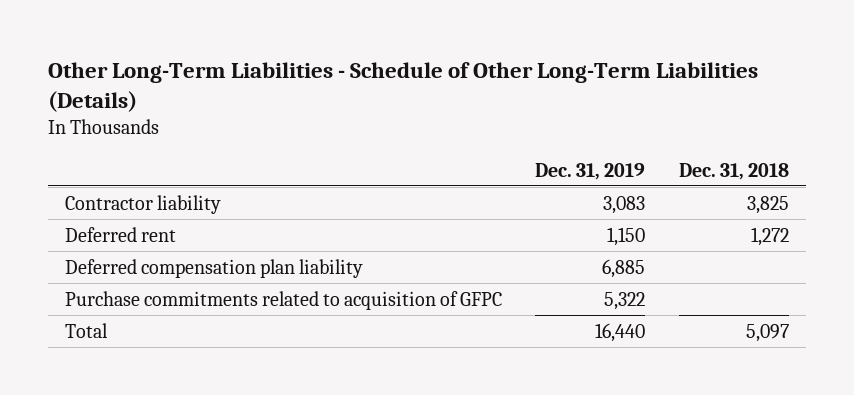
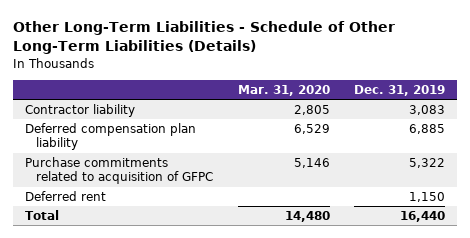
[679,162,790,180] Dec. 31, 2018 -> none
none -> [237,85,330,97] Mar. 31, 2020
[64,226,176,242] Deferred rent -> [25,191,107,202] Deferred rent

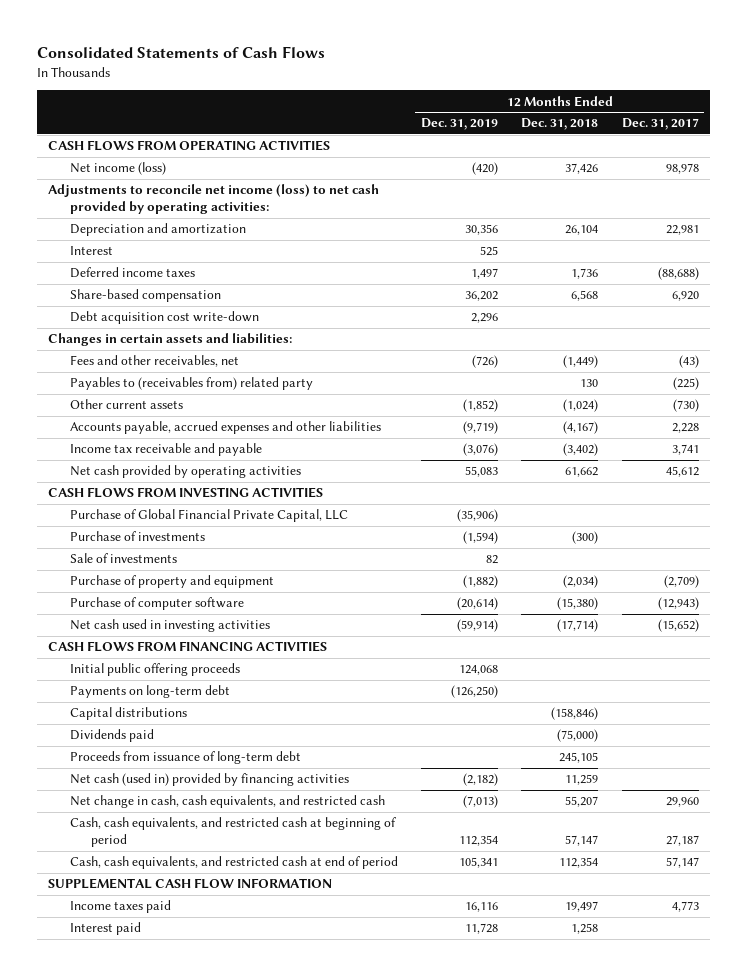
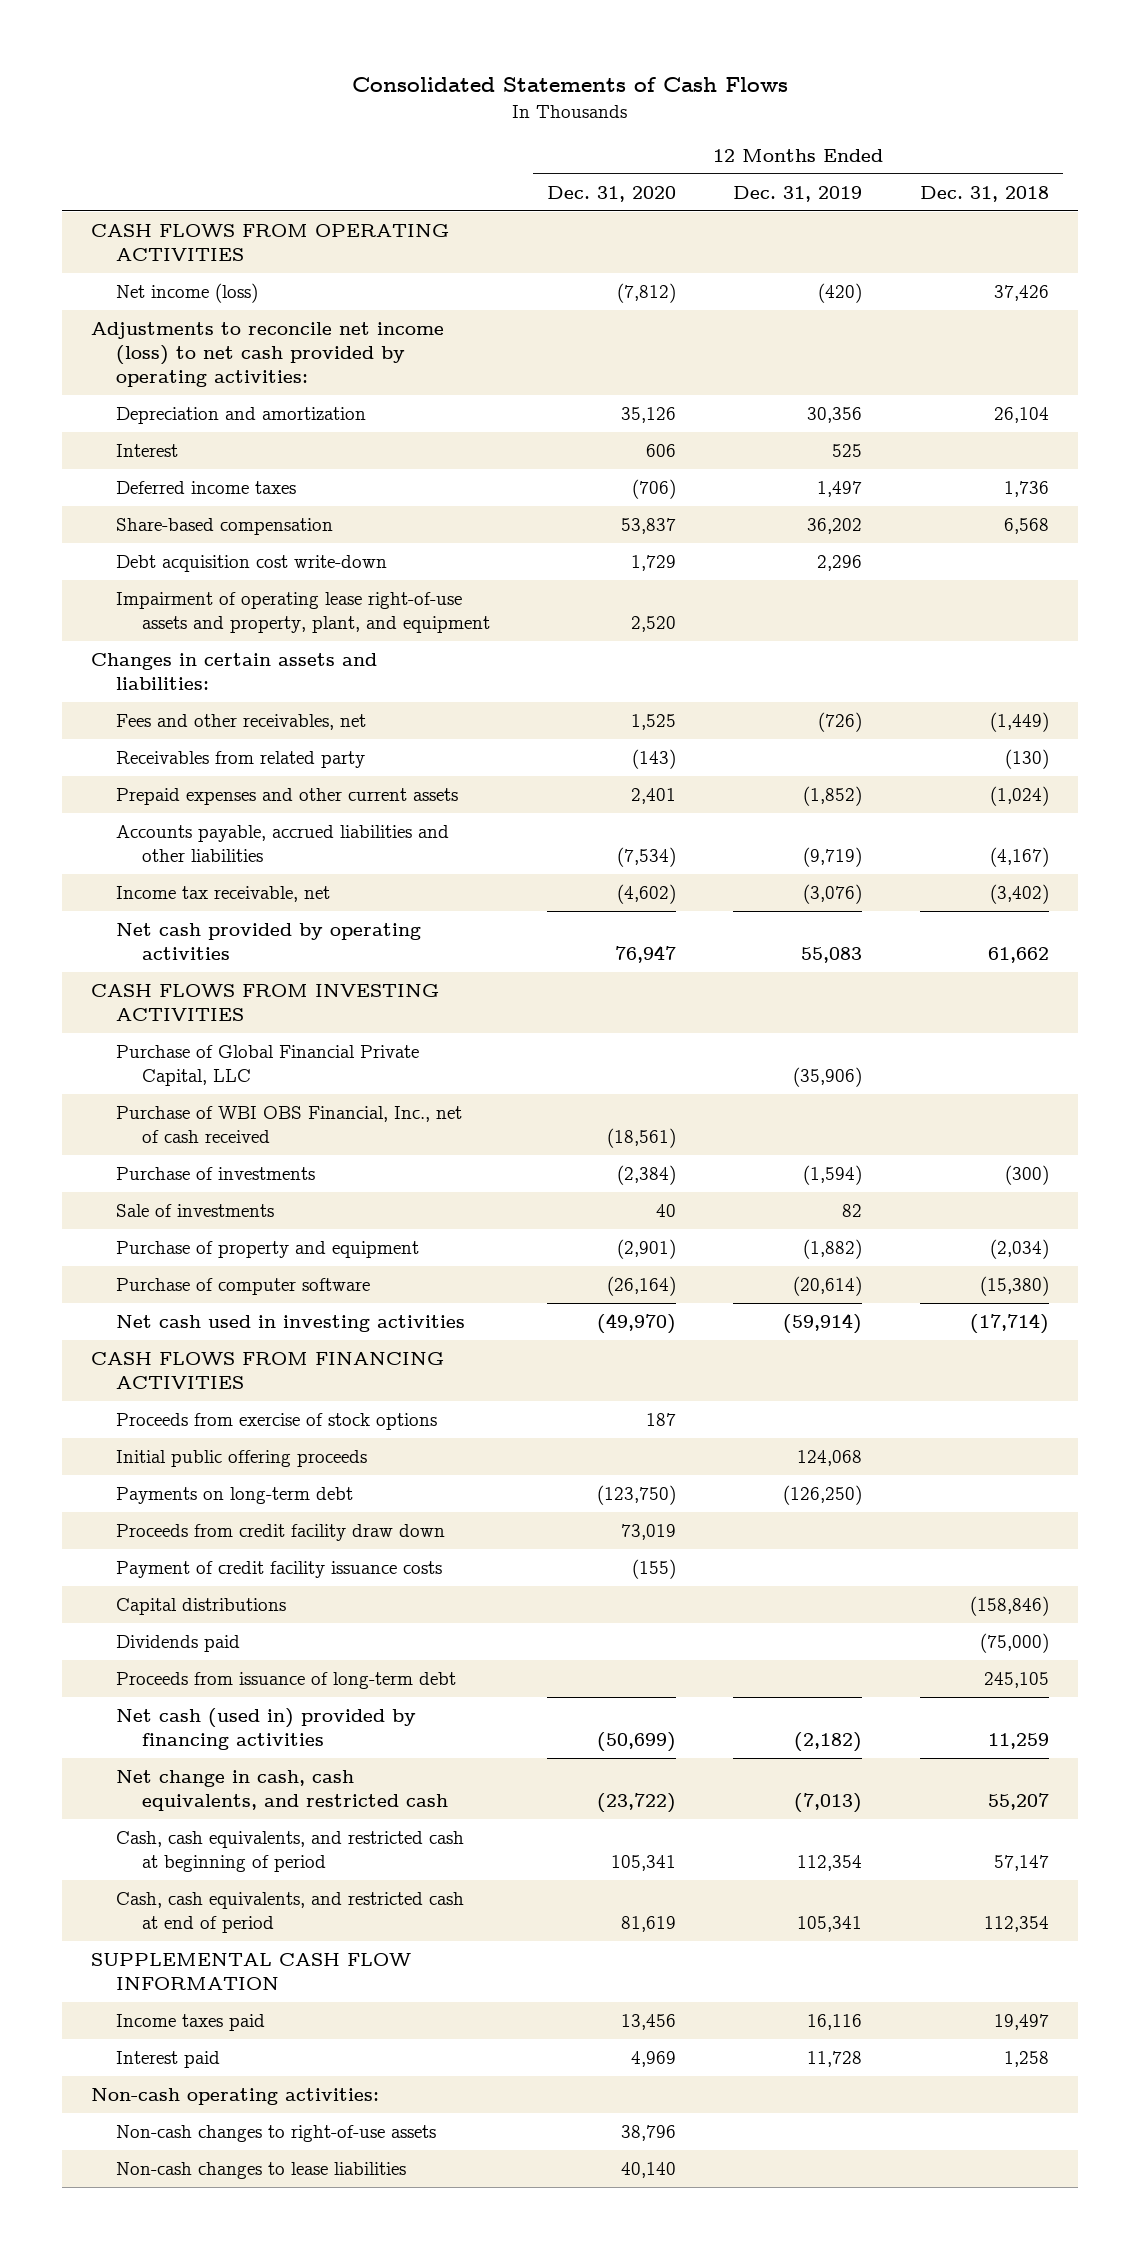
[621,118,699,131] Dec. 31, 2017 -> none
none -> [546,185,676,202] Dec. 31, 2020
none -> [116,592,490,634] Impairment of operating lease right-of-use assets and property, plant, and equipment
[69,377,313,391] Payables to (receivables from) related party -> [116,751,366,769] Receivables from related party
[580,379,599,388] 130 -> [1004,749,1049,770] (130)
[69,399,183,410] Other current assets -> [116,788,459,806] Prepaid expenses and other current assets
[69,421,381,435] Accounts payable, accrued expenses and other liabilities -> [116,825,450,863] Accounts payable, accrued liabilities and other liabilities
[69,443,262,457] Income tax receivable and payable -> [116,886,331,903] Income tax receivable, net
none -> [116,1106,463,1144] Purchase of WBI OBS Financial, Inc., net of cash received
none -> [116,1413,438,1431] Proceeds from exercise of stock options
none -> [116,1524,446,1542] Proceeds from credit facility draw down
none -> [116,1561,443,1579] Payment of credit facility issuance costs
none -> [90,2088,379,2106] Non-cash operating activities:
none -> [116,2125,437,2143] Non-cash changes to right-of-use assets
none -> [116,2162,407,2180] Non-cash changes to lease liabilities

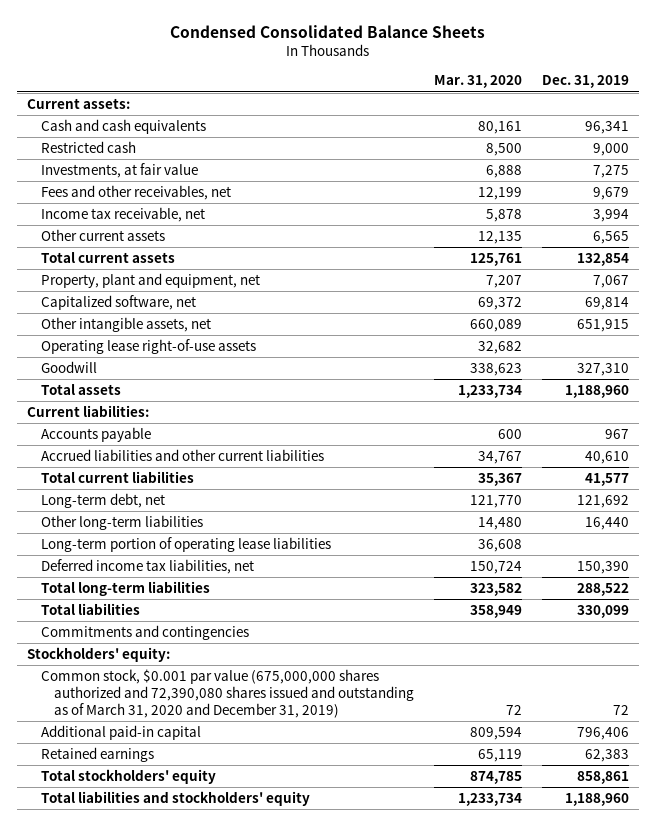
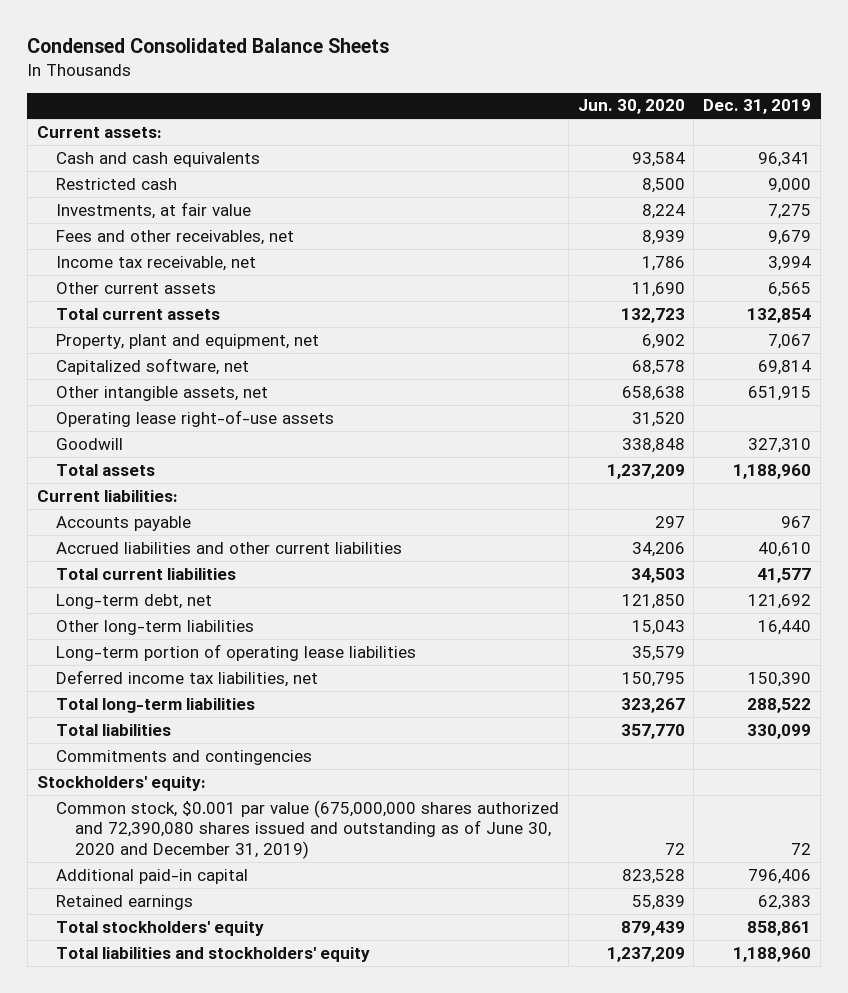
[434,75,523,89] Mar. 31, 2020 -> none
none -> [577,99,685,115] Jun. 30, 2020
[40,668,414,719] Common stock, $0.001 par value (675,000,000 shares authorized and 72,390,080 shares issued and outstanding as of March 31, 2020 and December 31, 2019) -> [55,799,559,859] Common stock, $0.001 par value (675,000,000 shares authorized and 72,390,080 shares issued and outstanding as of June 30, 2020 and December 31, 2019)

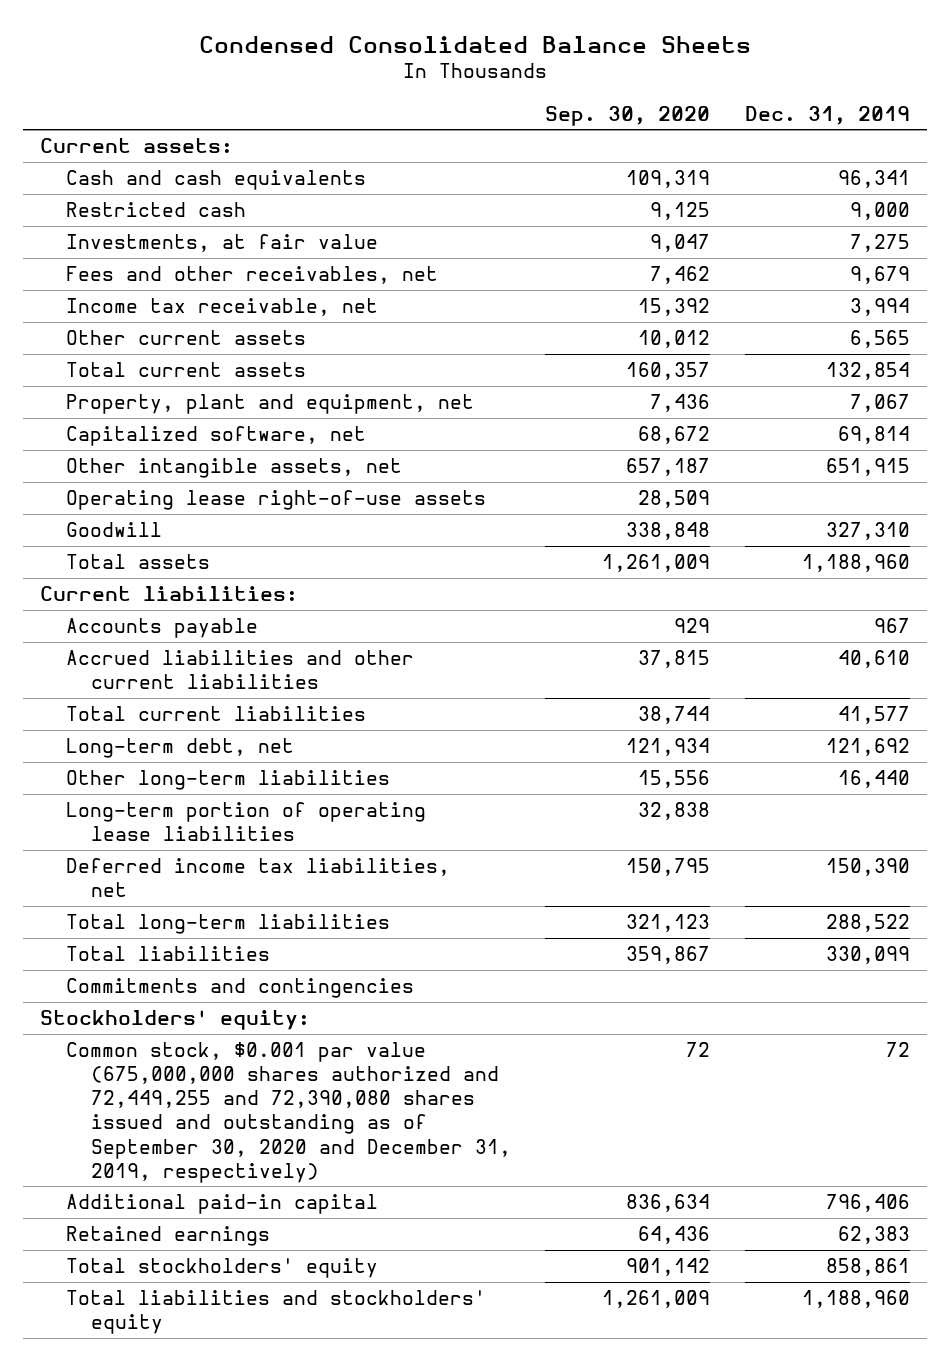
[577,99,685,115] Jun. 30, 2020 -> none
none -> [545,105,711,126] Sep. 30, 2020
[55,799,559,859] Common stock, $0.001 par value (675,000,000 shares authorized and 72,390,080 shares issued and outstanding as of June 30, 2020 and December 31, 2019) -> [65,1042,511,1183] Common stock, $0.001 par value (675,000,000 shares authorized and 72,449,255 and 72,390,080 shares issued and outstanding as of September 30, 2020 and December 31, 2019, respectively)

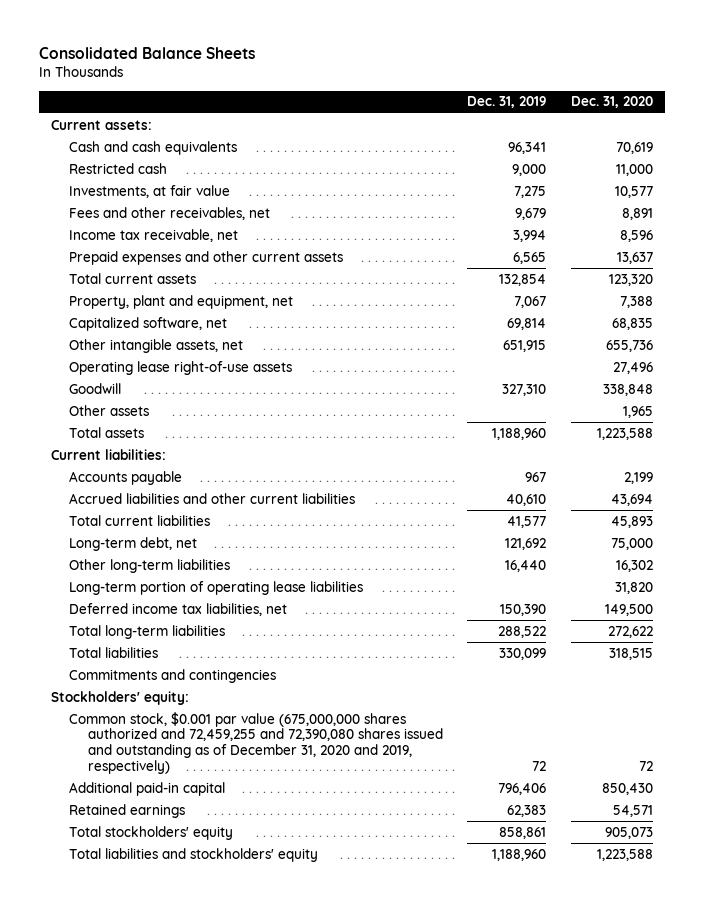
[199,35,752,53] Condensed Consolidated Balance Sheets -> [38,47,255,60] Consolidated Balance Sheets
[545,105,711,126] Sep. 30, 2020 -> none
none -> [570,96,653,109] Dec. 31, 2020
[65,330,306,346] Other current assets -> [69,250,344,265] Prepaid expenses and other current assets
none -> [69,404,150,416] Other assets
[65,1042,511,1183] Common stock, $0.001 par value (675,000,000 shares authorized and 72,449,255 and 72,390,080 shares issued and outstanding as of September 30, 2020 and December 31, 2019, respectively) -> [69,711,444,774] Common stock, $0.001 par value (675,000,000 shares authorized and 72,459,255 and 72,390,080 shares issued and outstanding as of December 31, 2020 and 2019, respectively)

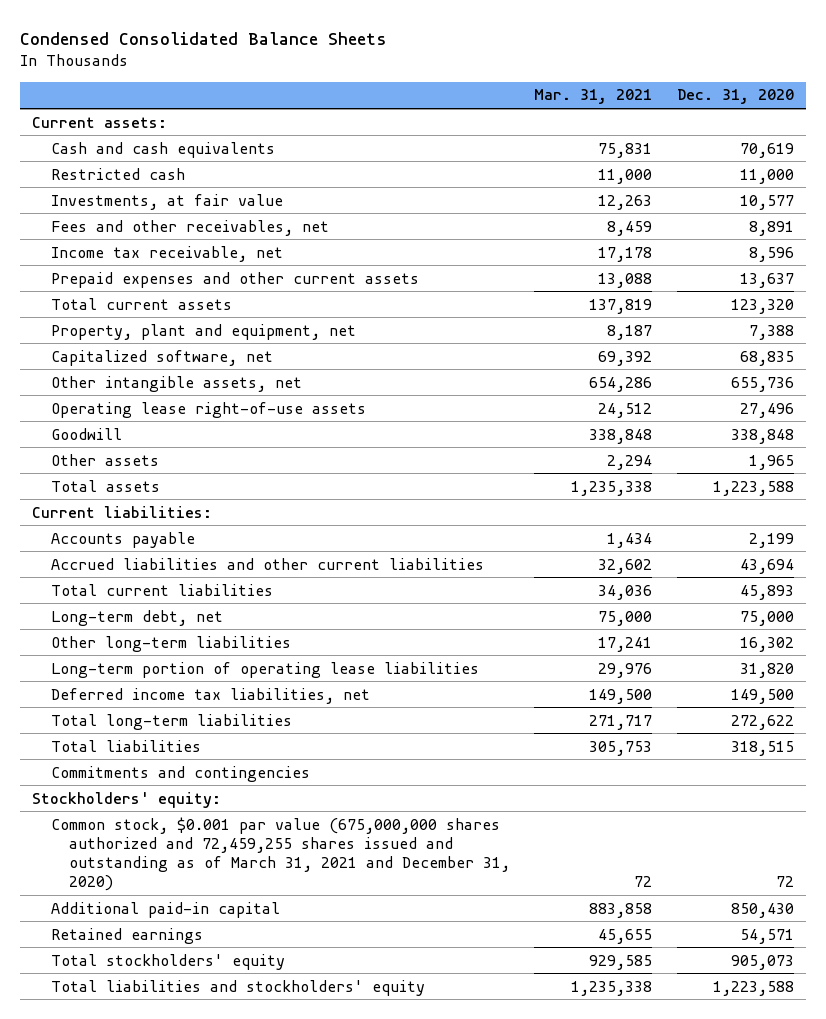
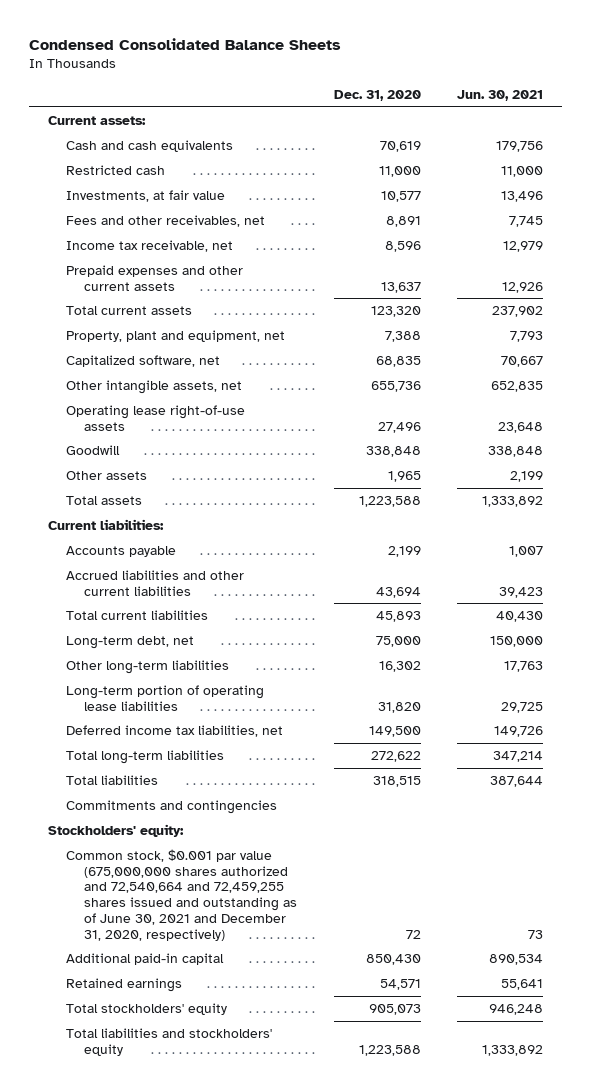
[534,89,653,105] Mar. 31, 2021 -> none
none -> [457,89,544,101] Jun. 30, 2021
[50,816,510,892] Common stock, $0.001 par value (675,000,000 shares authorized and 72,459,255 shares issued and outstanding as of March 31, 2021 and December 31, 2020) -> [65,848,297,941] Common stock, $0.001 par value (675,000,000 shares authorized and 72,540,664 and 72,459,255 shares issued and outstanding as of June 30, 2021 and December 31, 2020, respectively)

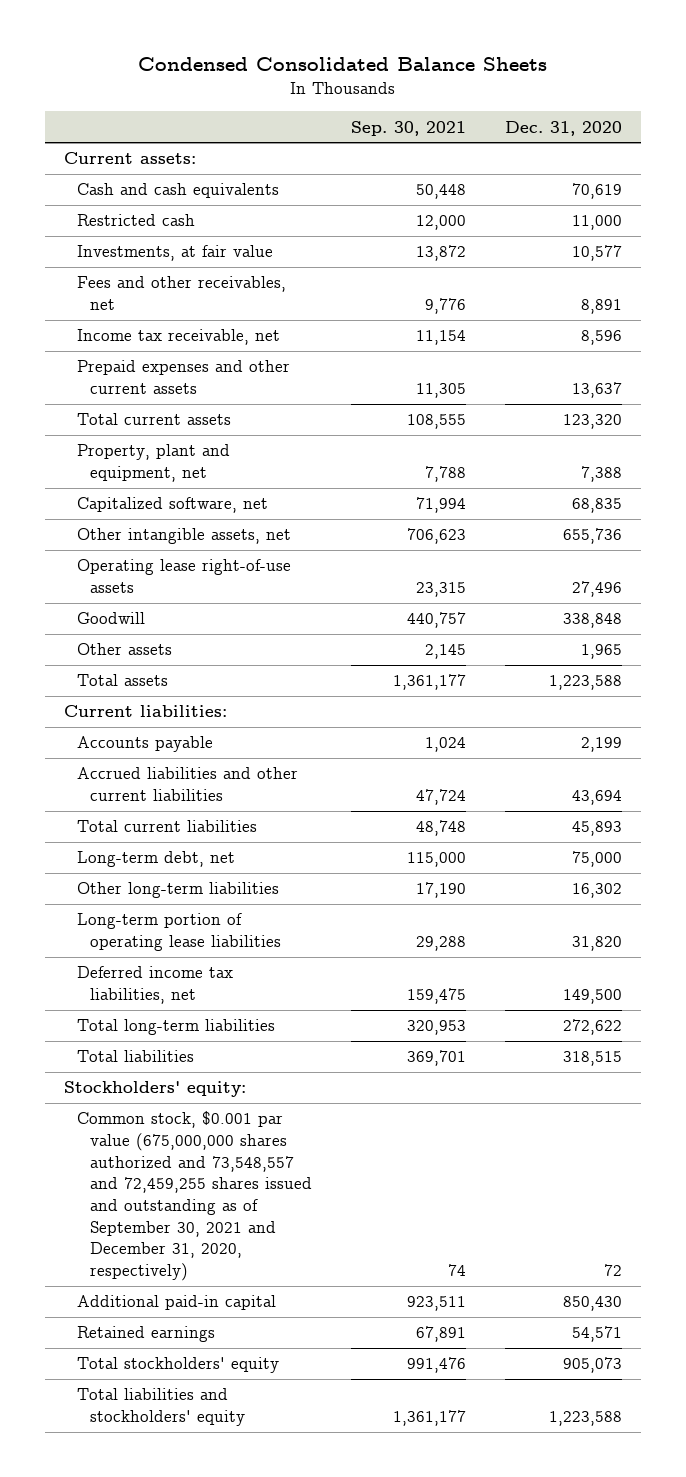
[457,89,544,101] Jun. 30, 2021 -> none
none -> [351,120,467,136] Sep. 30, 2021
[65,799,277,814] Commitments and contingencies -> none
[65,848,297,941] Common stock, $0.001 par value (675,000,000 shares authorized and 72,540,664 and 72,459,255 shares issued and outstanding as of June 30, 2021 and December 31, 2020, respectively) -> [77,1111,313,1282] Common stock, $0.001 par value (675,000,000 shares authorized and 73,548,557 and 72,459,255 shares issued and outstanding as of September 30, 2021 and December 31, 2020, respectively)

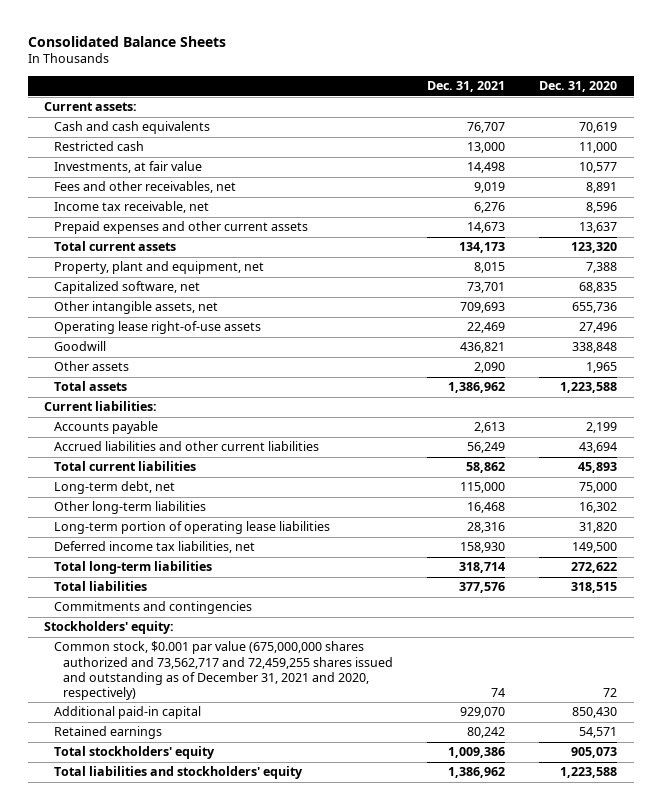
[137,57,547,72] Condensed Consolidated Balance Sheets -> [27,35,226,47] Consolidated Balance Sheets
[351,120,467,136] Sep. 30, 2021 -> none
none -> [426,81,505,93] Dec. 31, 2021
none -> [53,601,252,615] Commitments and contingencies
[77,1111,313,1282] Common stock, $0.001 par value (675,000,000 shares authorized and 73,548,557 and 72,459,255 shares issued and outstanding as of September 30, 2021 and December 31, 2020, respectively) -> [53,641,393,700] Common stock, $0.001 par value (675,000,000 shares authorized and 73,562,717 and 72,459,255 shares issued and outstanding as of December 31, 2021 and 2020, respectively)

